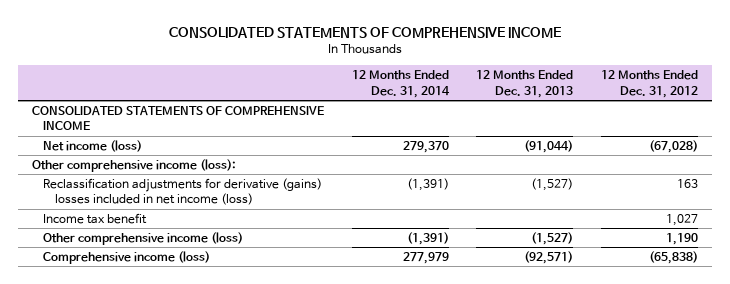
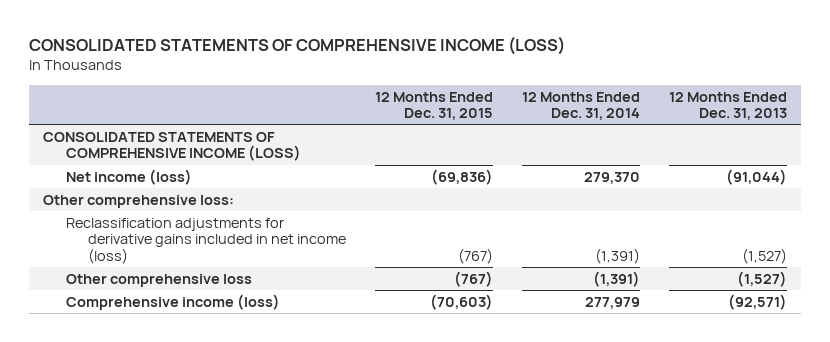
[169,27,562,39] CONSOLIDATED STATEMENTS OF COMPREHENSIVE INCOME -> [28,36,565,56] CONSOLIDATED STATEMENTS OF COMPREHENSIVE INCOME (LOSS)
[600,70,698,98] 12 Months Ended Dec. 31, 2012 -> none
none -> [375,91,494,121] 12 Months Ended Dec. 31, 2015
[32,105,325,131] CONSOLIDATED STATEMENTS OF COMPREHENSIVE INCOME -> [43,131,301,162] CONSOLIDATED STATEMENTS OF COMPREHENSIVE INCOME (LOSS)
[43,212,148,224] Income tax benefit -> none
[32,158,237,172] Other comprehensive income (loss): -> [43,194,235,208] Other comprehensive loss:
[43,177,323,206] Reclassification adjustments for derivative (gains) losses included in net income (loss) -> [65,217,347,264] Reclassification adjustments for derivative gains included in net income (loss)
[43,231,244,245] Other comprehensive income (loss) -> [65,273,252,287] Other comprehensive loss

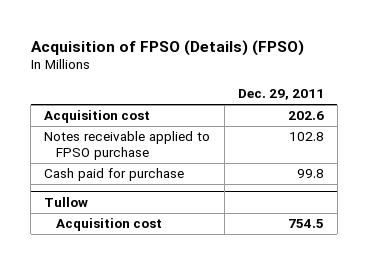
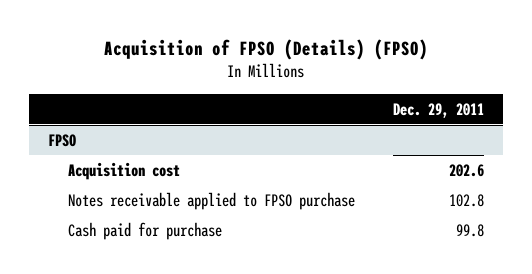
none -> [48,133,77,147] FPSO
[44,197,89,208] Tullow -> none
[56,218,163,232] Acquisition cost -> none

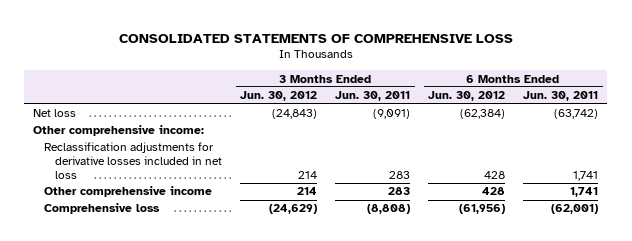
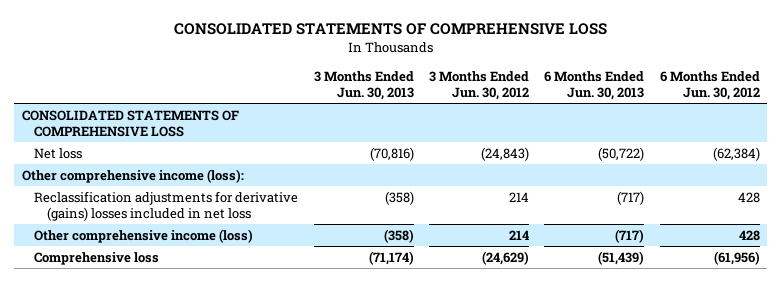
[335,91,411,102] Jun. 30, 2011 -> none
[523,91,599,102] Jun. 30, 2011 -> none
none -> [313,70,414,101] 3 Months Ended Jun. 30, 2013
none -> [544,70,645,101] 6 Months Ended Jun. 30, 2013
none -> [21,109,239,137] CONSOLIDATED STATEMENTS OF COMPREHENSIVE LOSS
[33,125,205,137] Other comprehensive income: -> [21,168,244,183] Other comprehensive income (loss):
[44,142,223,179] Reclassification adjustments for derivative losses included in net loss -> [34,190,299,221] Reclassification adjustments for derivative (gains) losses included in net loss
[44,186,213,198] Other comprehensive income -> [34,228,254,243] Other comprehensive income (loss)

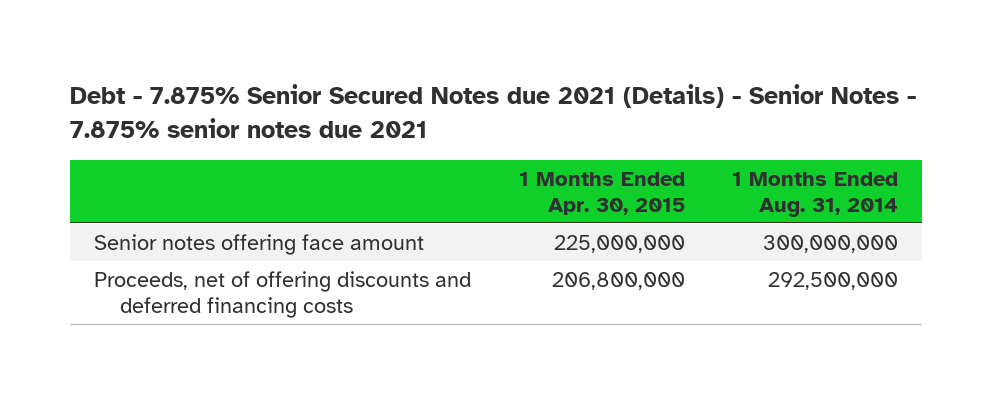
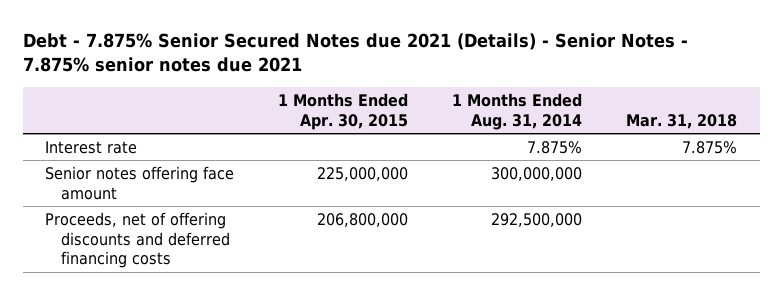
none -> [626,113,738,129] Mar. 31, 2018
none -> [45,140,138,154] Interest rate

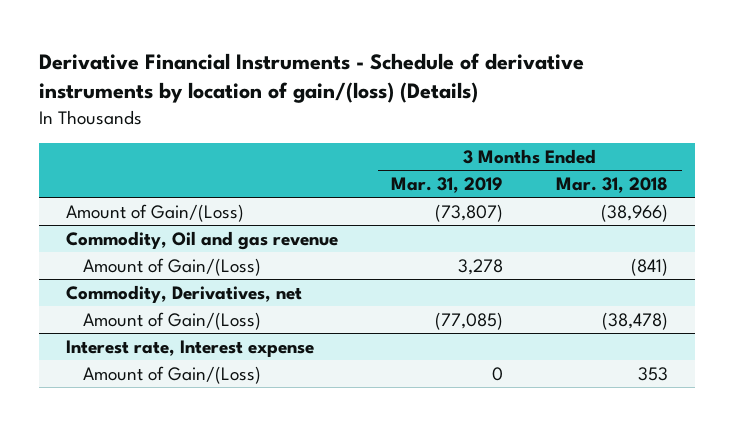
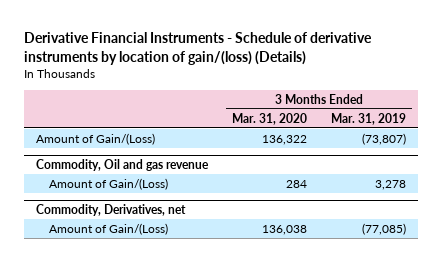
[556,177,669,194] Mar. 31, 2018 -> none
none -> [231,112,307,125] Mar. 31, 2020
[66,339,315,357] Interest rate, Interest expense -> none
[83,365,262,384] Amount of Gain/(Loss) -> none

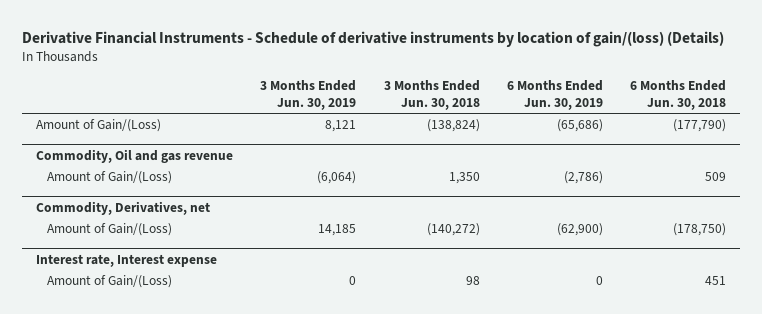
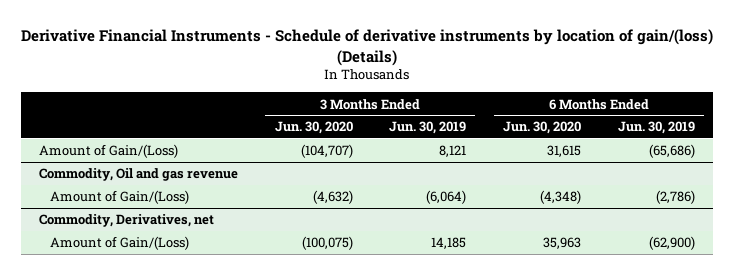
[383,80,480,110] 3 Months Ended Jun. 30, 2018 -> none
[630,80,727,110] 6 Months Ended Jun. 30, 2018 -> none
none -> [274,121,353,135] Jun. 30, 2020
none -> [502,121,581,135] Jun. 30, 2020
[36,253,218,267] Interest rate, Interest expense -> none
[47,275,173,289] Amount of Gain/(Loss) -> none

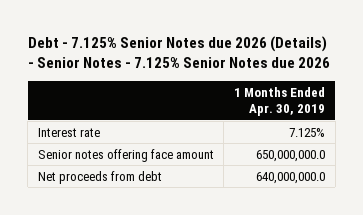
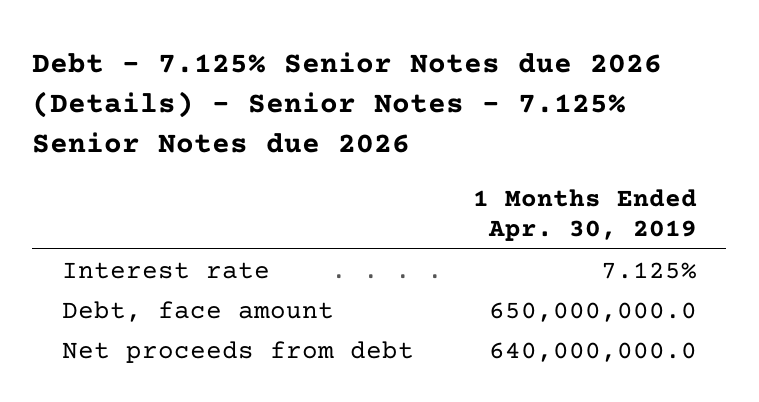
[37,148,214,162] Senior notes offering face amount -> [61,300,334,322] Debt, face amount

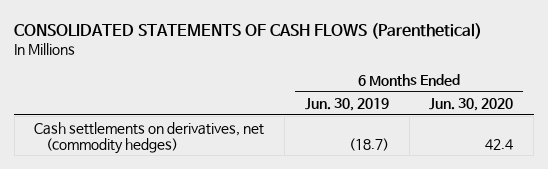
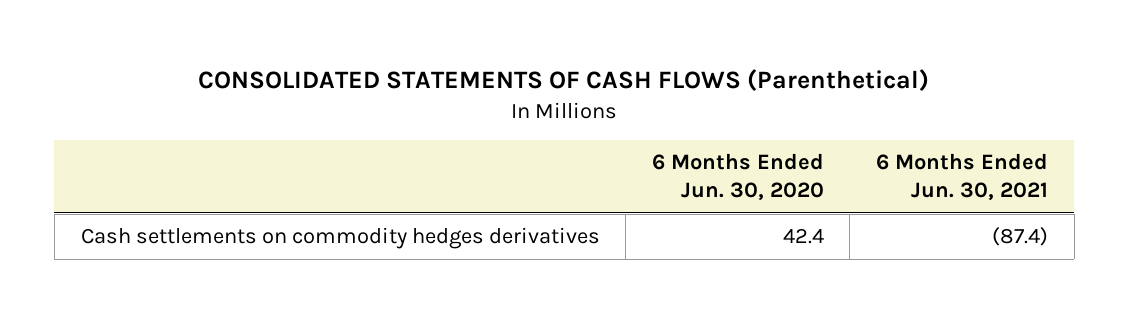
[304,98,389,112] Jun. 30, 2019 -> none
none -> [875,153,1048,201] 6 Months Ended Jun. 30, 2021
[34,121,265,154] Cash settlements on derivatives, net (commodity hedges) -> [80,227,600,250] Cash settlements on commodity hedges derivatives

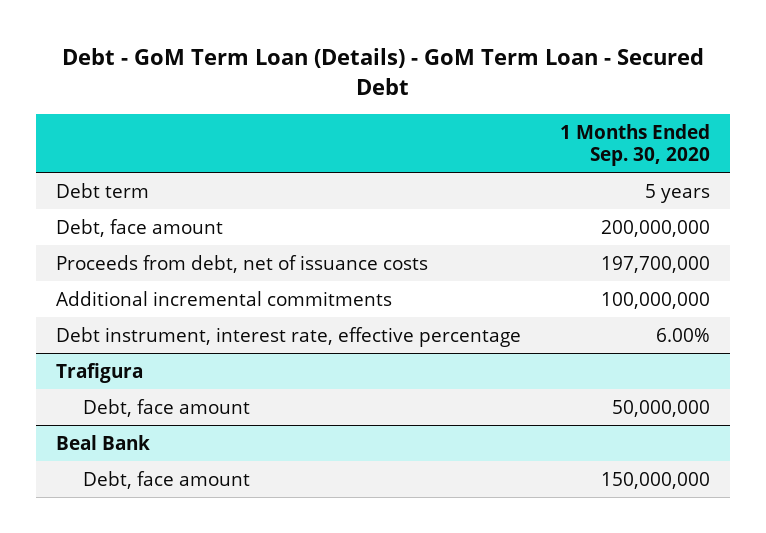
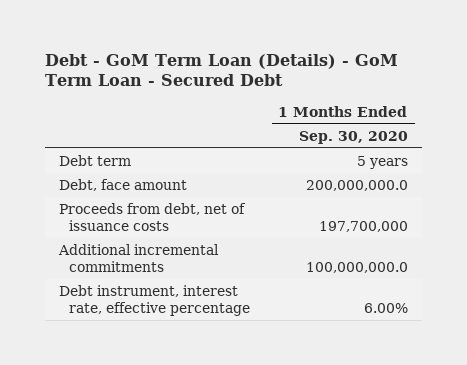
[601,219,711,237] 200,000,000 -> [305,179,408,191] 200,000,000.0
[601,291,711,309] 100,000,000 -> [305,261,408,273] 100,000,000.0
[55,362,143,383] Trafigura -> none
[82,398,250,417] Debt, face amount -> none
[55,434,150,450] Beal Bank -> none
[82,470,250,489] Debt, face amount -> none

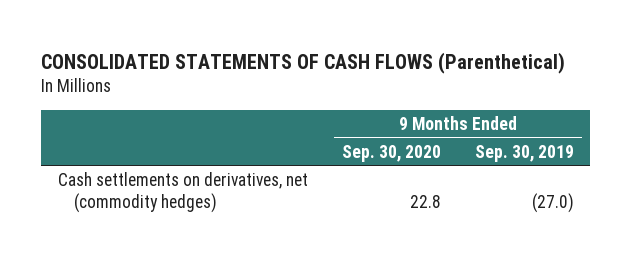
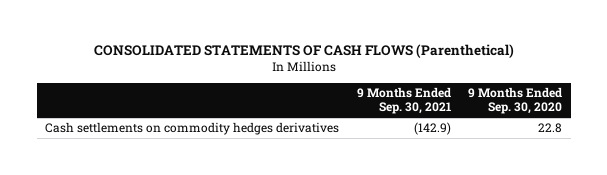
[474,144,574,162] Sep. 30, 2019 -> none
none -> [356,87,451,115] 9 Months Ended Sep. 30, 2021
[58,172,309,213] Cash settlements on derivatives, net (commodity hedges) -> [45,122,340,136] Cash settlements on commodity hedges derivatives

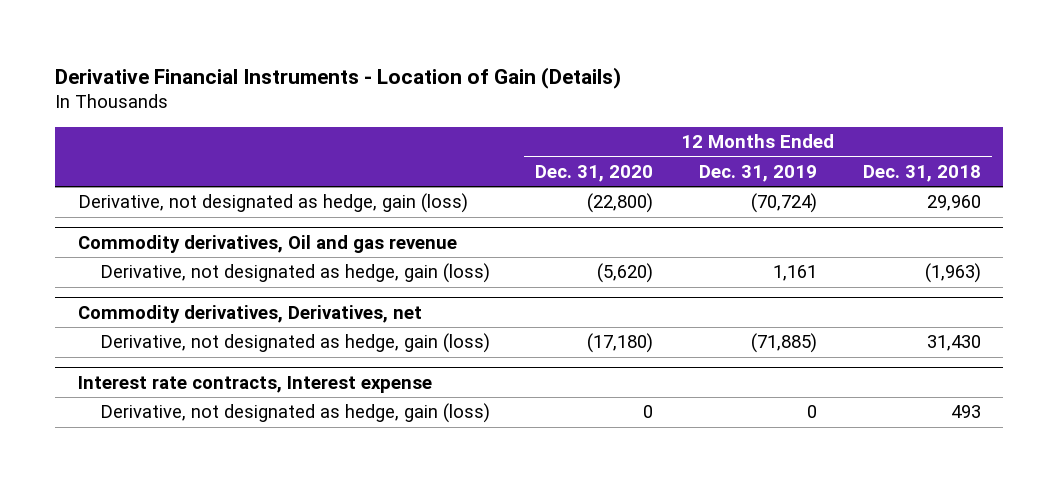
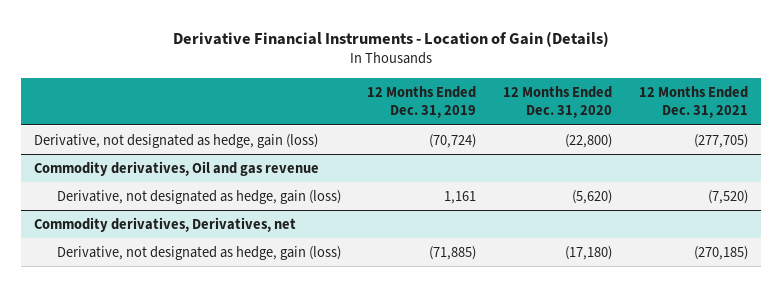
[862,164,981,182] Dec. 31, 2018 -> none
none -> [638,85,748,119] 12 Months Ended Dec. 31, 2021
[77,376,432,394] Interest rate contracts, Interest expense -> none
[99,403,490,424] Derivative, not designated as hedge, gain (loss) -> none

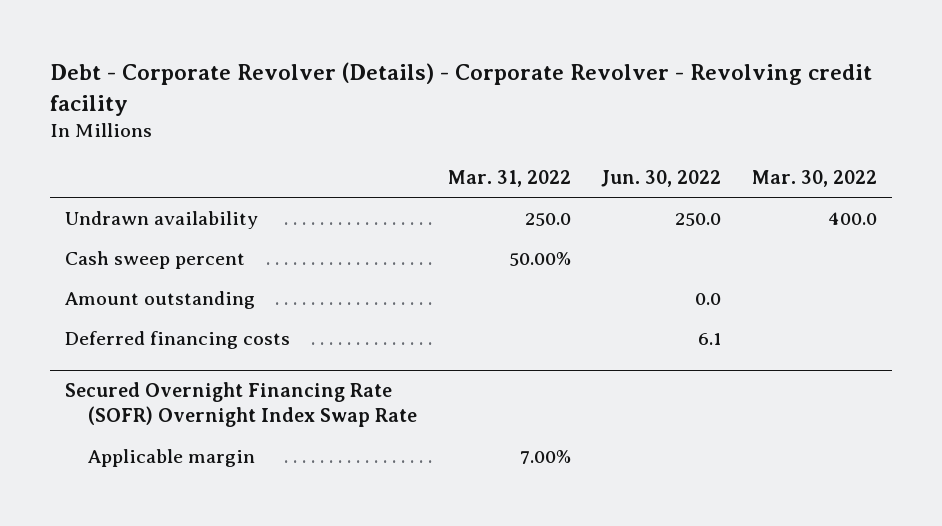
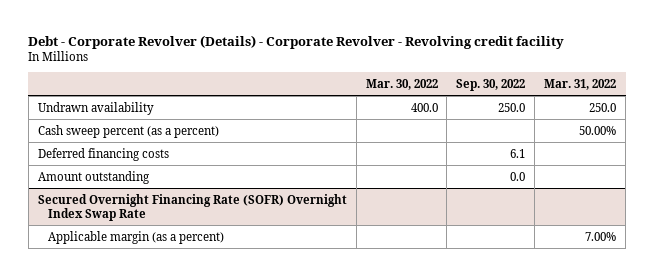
[601,169,722,187] Jun. 30, 2022 -> none
none -> [456,78,526,91] Sep. 30, 2022
[64,250,245,269] Cash sweep percent -> [37,124,219,138] Cash sweep percent (as a percent)
[64,290,255,309] Amount outstanding -> [37,170,150,184] Amount outstanding
[88,448,256,467] Applicable margin -> [48,230,225,244] Applicable margin (as a percent)

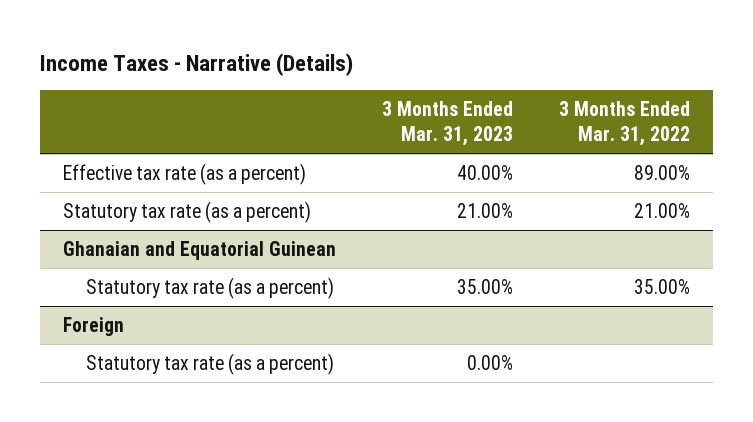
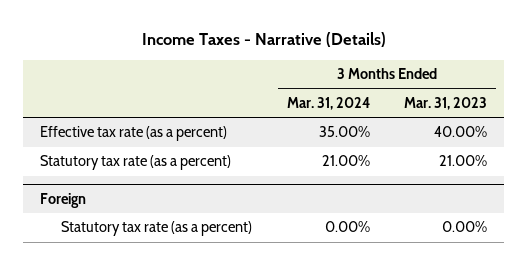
[558,101,690,147] 3 Months Ended Mar. 31, 2022 -> none
none -> [286,96,370,110] Mar. 31, 2024
[63,240,337,260] Ghanaian and Equatorial Guinean -> none
[85,276,334,299] Statutory tax rate (as a percent) -> none

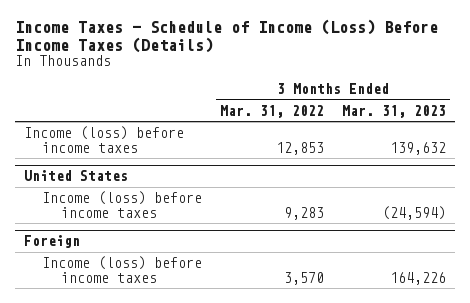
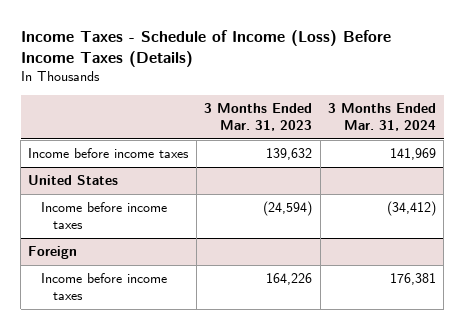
[220,104,325,118] Mar. 31, 2022 -> none
none -> [327,103,436,132] 3 Months Ended Mar. 31, 2024
[23,126,184,153] Income (loss) before income taxes -> [28,148,190,159] Income before income taxes
[42,191,203,218] Income (loss) before income taxes -> [40,202,167,229] Income before income taxes
[42,256,203,283] Income (loss) before income taxes -> [40,273,167,300] Income before income taxes

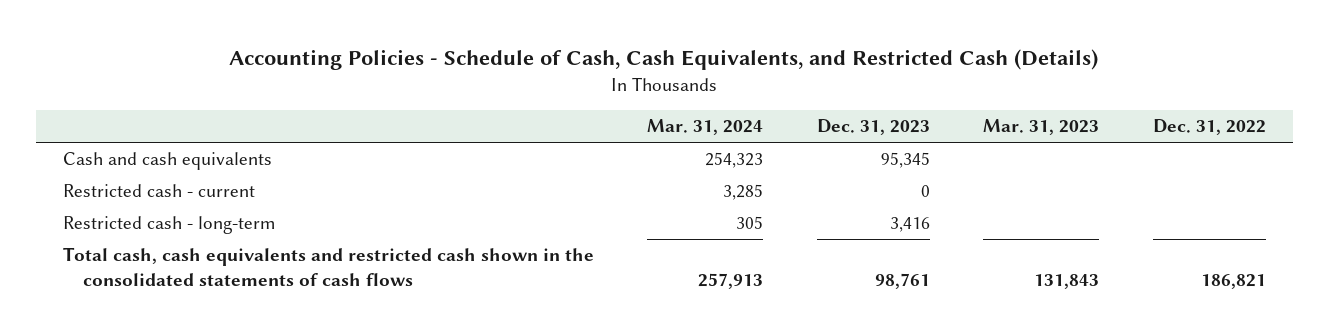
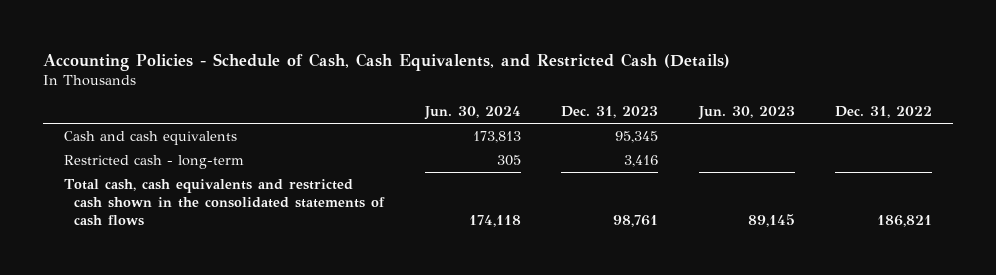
[647,119,764,136] Mar. 31, 2024 -> none
[983,119,1100,136] Mar. 31, 2023 -> none
none -> [423,106,521,121] Jun. 30, 2024
none -> [697,106,795,121] Jun. 30, 2023
[62,184,255,198] Restricted cash - current -> none

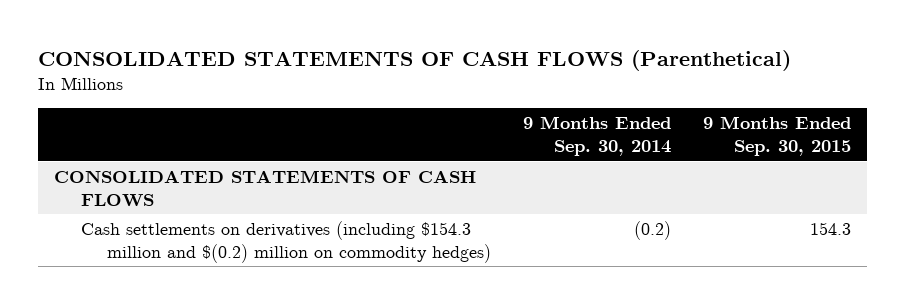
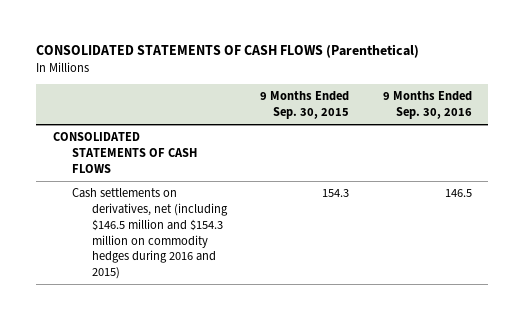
[522,116,671,157] 9 Months Ended Sep. 30, 2014 -> none
none -> [382,91,472,120] 9 Months Ended Sep. 30, 2016
[80,221,492,263] Cash settlements on derivatives (including $154.3 million and $(0.2) million on commodity hedges) -> [72,188,228,280] Cash settlements on derivatives, net (including $146.5 million and $154.3 million on commodity hedges during 2016 and 2015)

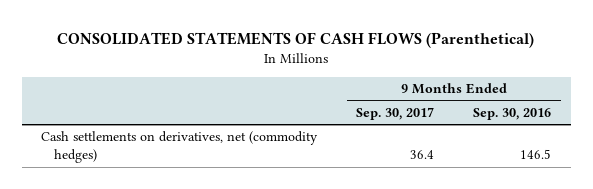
[260,91,350,120] 9 Months Ended Sep. 30, 2015 -> none
none -> [356,106,435,120] Sep. 30, 2017
[53,132,198,173] CONSOLIDATED STATEMENTS OF CASH FLOWS -> none
[72,188,228,280] Cash settlements on derivatives, net (including $146.5 million and $154.3 million on commodity hedges during 2016 and 2015) -> [41,131,319,164] Cash settlements on derivatives, net (commodity hedges)

